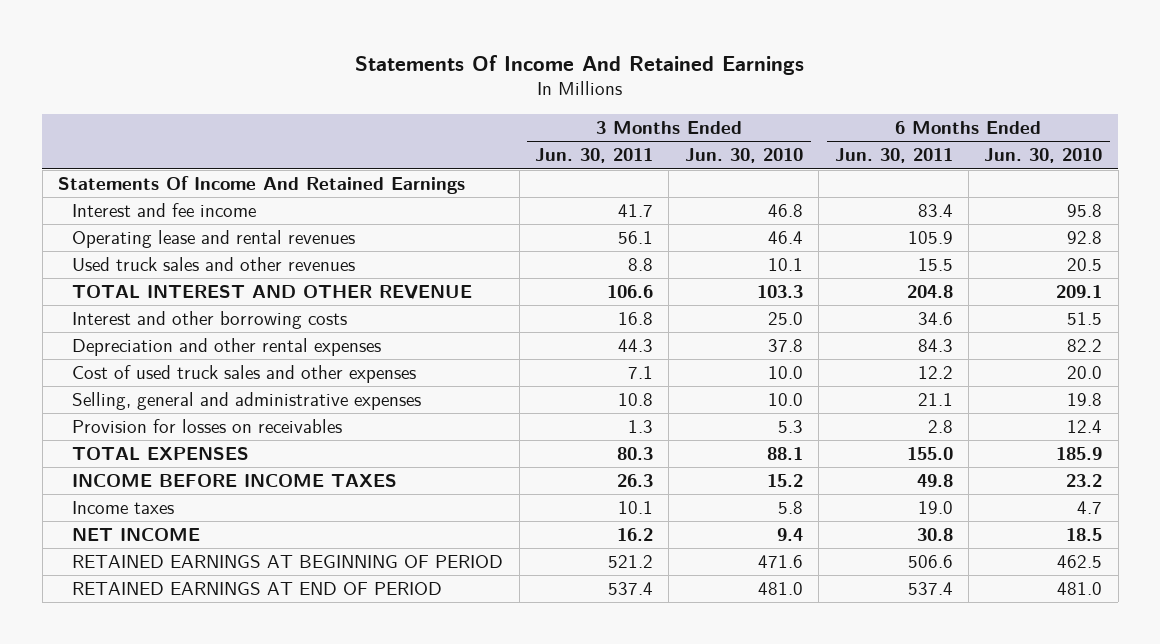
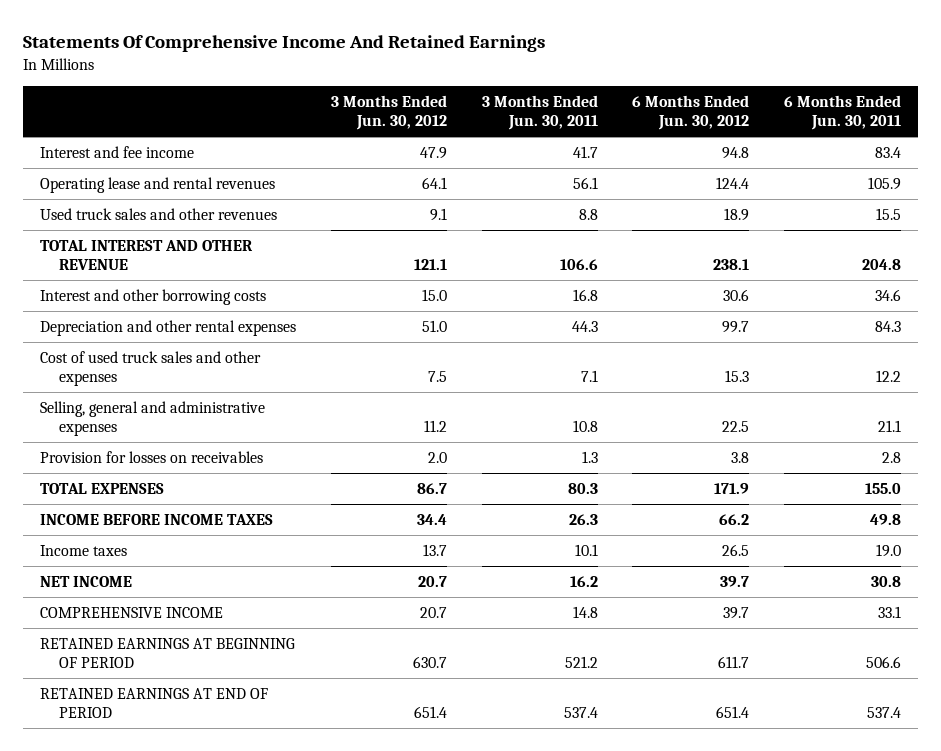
[355,54,805,75] Statements Of Income And Retained Earnings -> [22,35,545,53] Statements Of Comprehensive Income And Retained Earnings
[684,148,803,164] Jun. 30, 2010 -> none
[984,148,1103,164] Jun. 30, 2010 -> none
none -> [330,95,447,131] 3 Months Ended Jun. 30, 2012
none -> [632,95,750,131] 6 Months Ended Jun. 30, 2012
[57,176,465,195] Statements Of Income And Retained Earnings -> none
none -> [40,606,224,618] COMPREHENSIVE INCOME

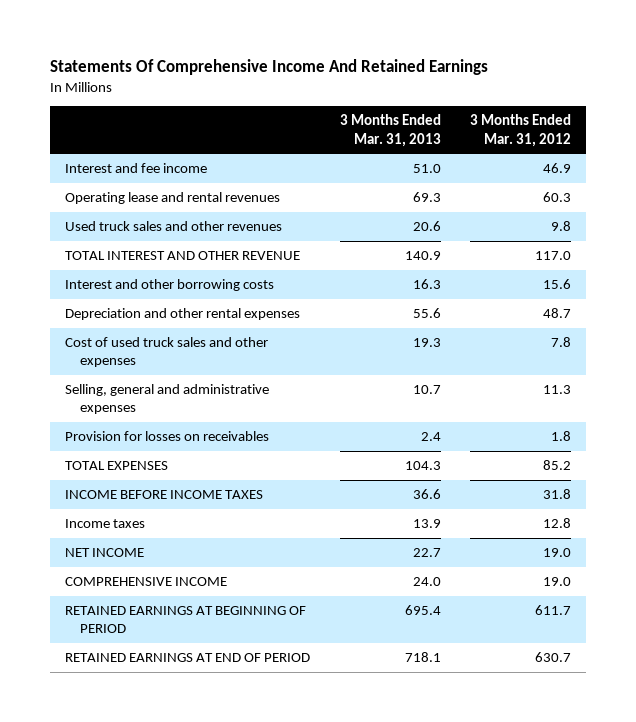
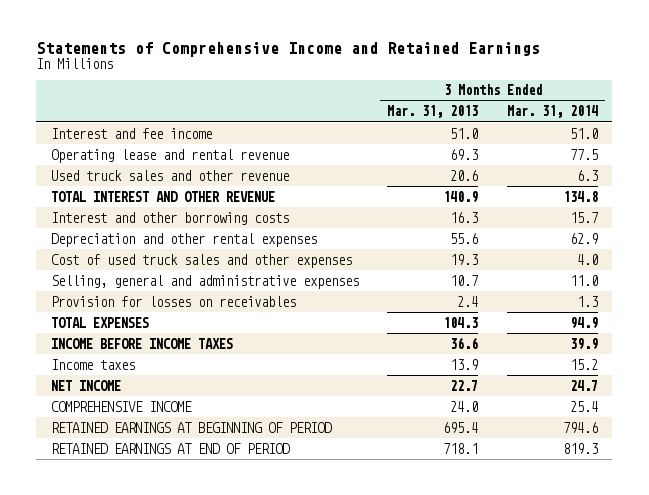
[50,59,489,76] Statements Of Comprehensive Income And Retained Earnings -> [36,41,541,57] Statements of Comprehensive Income and Retained Earnings
[470,114,572,147] 3 Months Ended Mar. 31, 2012 -> none
none -> [506,105,598,119] Mar. 31, 2014
[64,192,280,205] Operating lease and rental revenues -> [50,148,289,163] Operating lease and rental revenue
[64,221,282,232] Used truck sales and other revenues -> [50,169,289,181] Used truck sales and other revenue

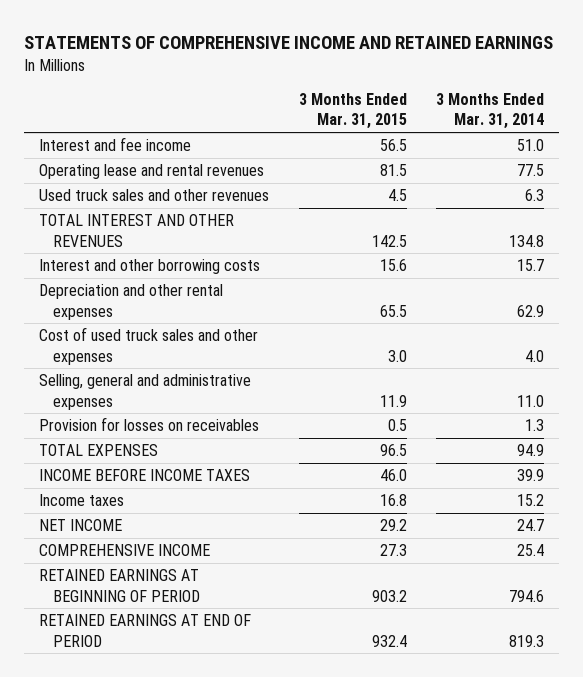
[36,41,541,57] Statements of Comprehensive Income and Retained Earnings -> [23,35,553,49] STATEMENTS OF COMPREHENSIVE INCOME AND RETAINED EARNINGS
[387,105,479,119] Mar. 31, 2013 -> none
none -> [298,92,407,130] 3 Months Ended Mar. 31, 2015
[50,148,289,163] Operating lease and rental revenue -> [38,164,264,180] Operating lease and rental revenues
[50,169,289,181] Used truck sales and other revenue -> [38,189,269,202] Used truck sales and other revenues
[50,190,275,202] TOTAL INTEREST AND OTHER REVENUE -> [38,214,234,247] TOTAL INTEREST AND OTHER REVENUES

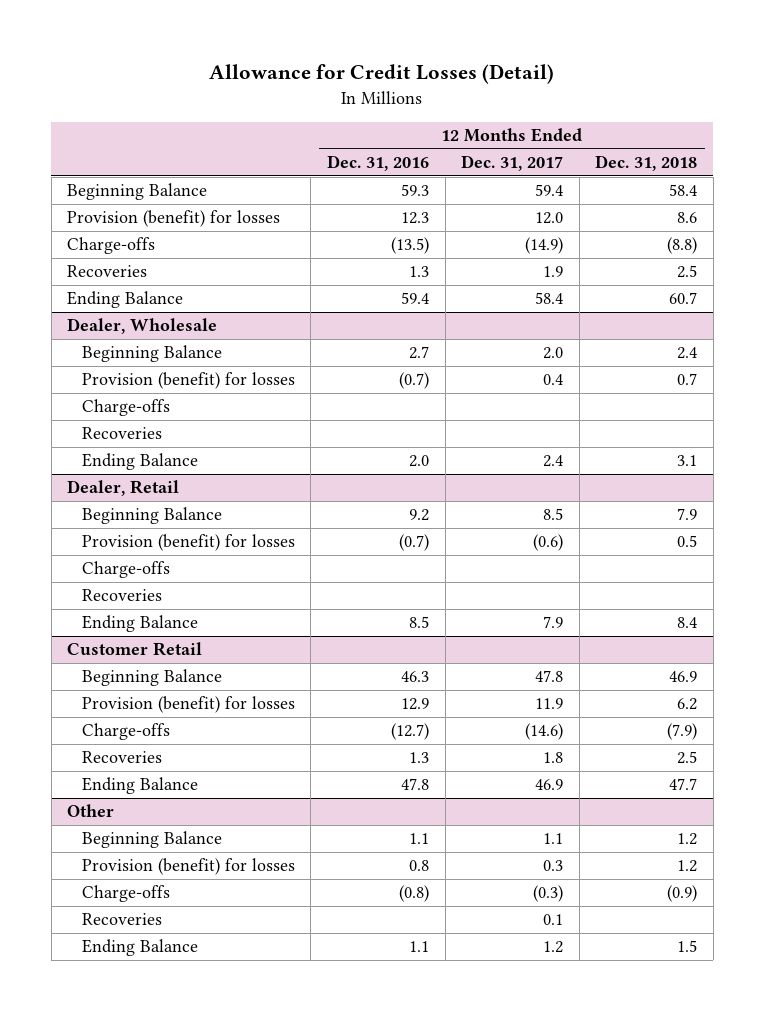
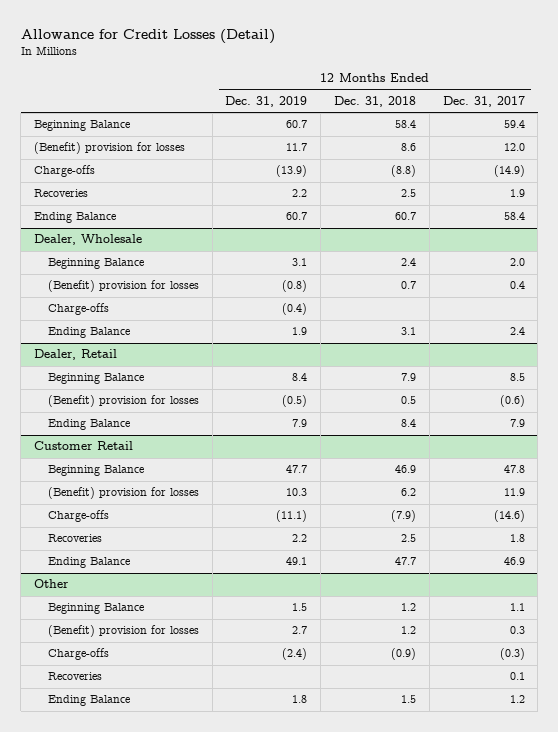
[326,155,429,172] Dec. 31, 2016 -> none
none -> [225,96,308,108] Dec. 31, 2019
[67,210,281,228] Provision (benefit) for losses -> [33,142,185,155] (Benefit) provision for losses
[81,372,295,390] Provision (benefit) for losses -> [47,280,199,293] (Benefit) provision for losses
[81,427,162,440] Recoveries -> none
[81,561,170,579] Charge-offs -> none
[81,589,162,602] Recoveries -> none
[81,534,295,552] Provision (benefit) for losses -> [47,395,199,408] (Benefit) provision for losses
[81,696,295,714] Provision (benefit) for losses -> [47,487,199,500] (Benefit) provision for losses
[81,858,295,876] Provision (benefit) for losses -> [47,625,199,638] (Benefit) provision for losses

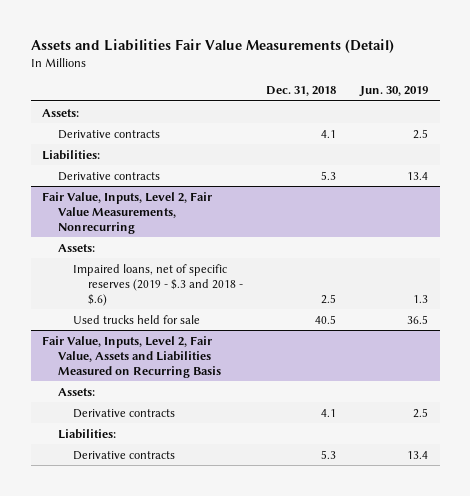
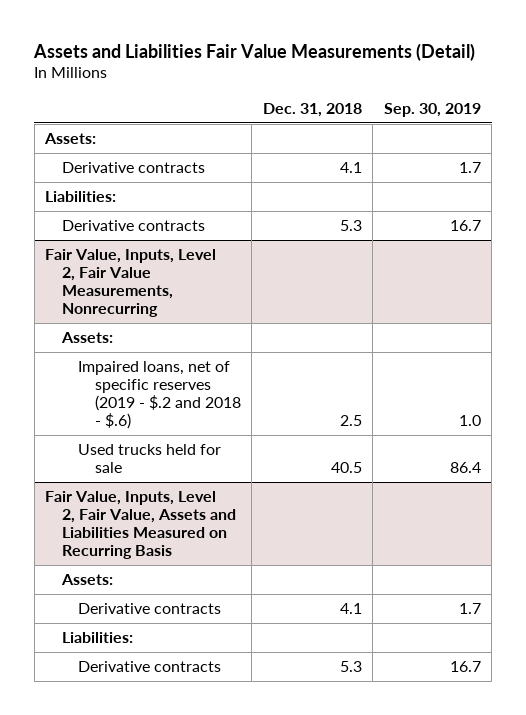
[358,86,428,98] Jun. 30, 2019 -> none
none -> [383,102,481,117] Sep. 30, 2019
[72,263,243,306] Impaired loans, net of specific reserves (2019 - $.3 and 2018 - $.6) -> [78,360,241,430] Impaired loans, net of specific reserves (2019 - $.2 and 2018 - $.6)

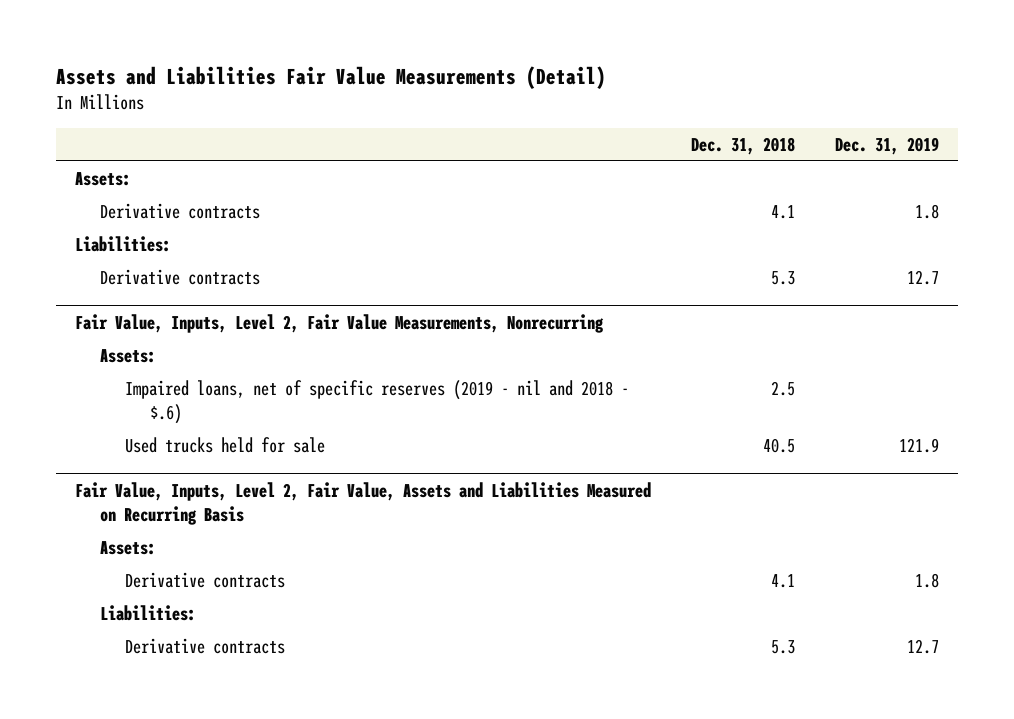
[383,102,481,117] Sep. 30, 2019 -> none
none -> [834,136,939,155] Dec. 31, 2019
[78,360,241,430] Impaired loans, net of specific reserves (2019 - $.2 and 2018 - $.6) -> [124,379,629,424] Impaired loans, net of specific reserves (2019 - nil and 2018 - $.6)

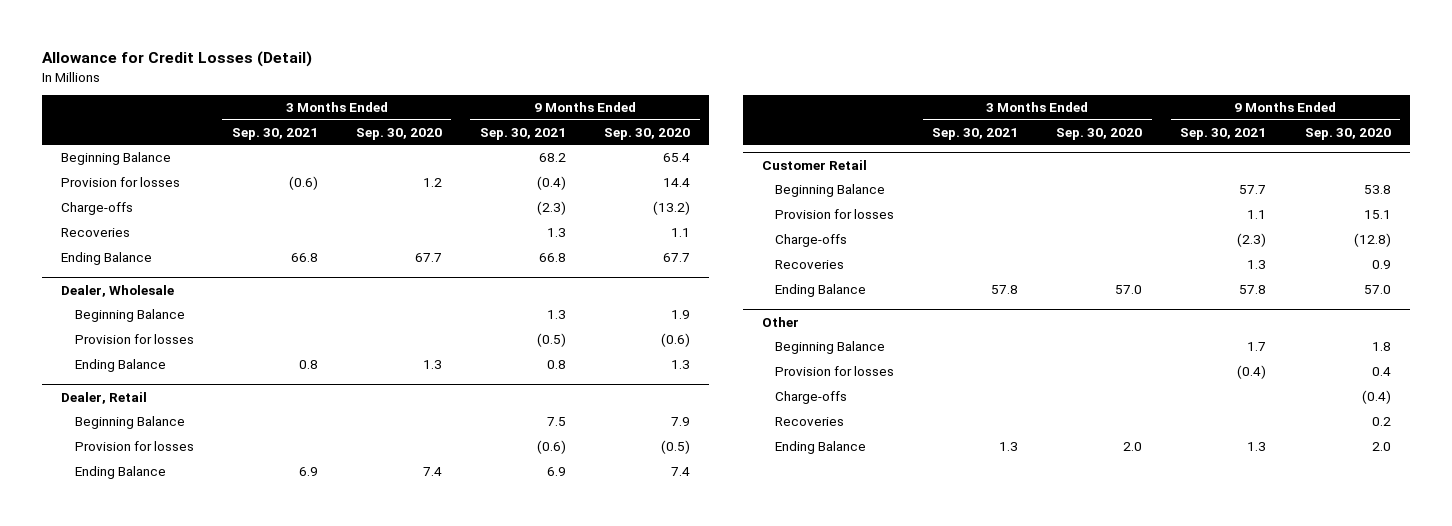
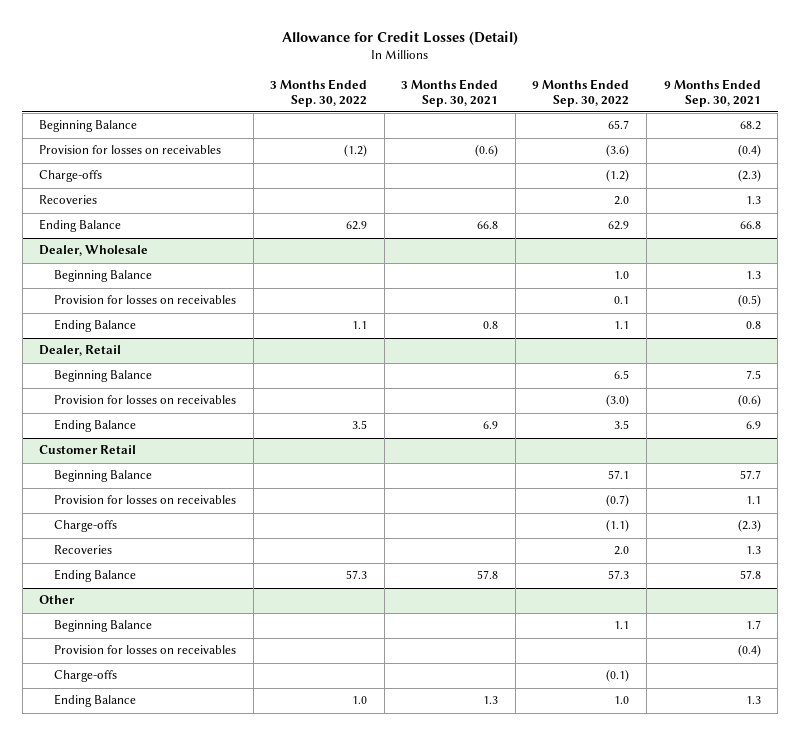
[355,127,442,140] Sep. 30, 2020 -> none
[604,127,691,140] Sep. 30, 2020 -> none
none -> [270,78,368,107] 3 Months Ended Sep. 30, 2022
none -> [532,78,630,107] 9 Months Ended Sep. 30, 2022
[61,177,181,188] Provision for losses -> [39,145,222,155] Provision for losses on receivables
[74,334,194,345] Provision for losses -> [53,295,236,305] Provision for losses on receivables
[74,441,194,452] Provision for losses -> [53,395,236,405] Provision for losses on receivables
[775,209,895,220] Provision for losses -> [53,495,236,505] Provision for losses on receivables
[775,366,895,377] Provision for losses -> [53,645,236,655] Provision for losses on receivables
[775,417,845,427] Recoveries -> none

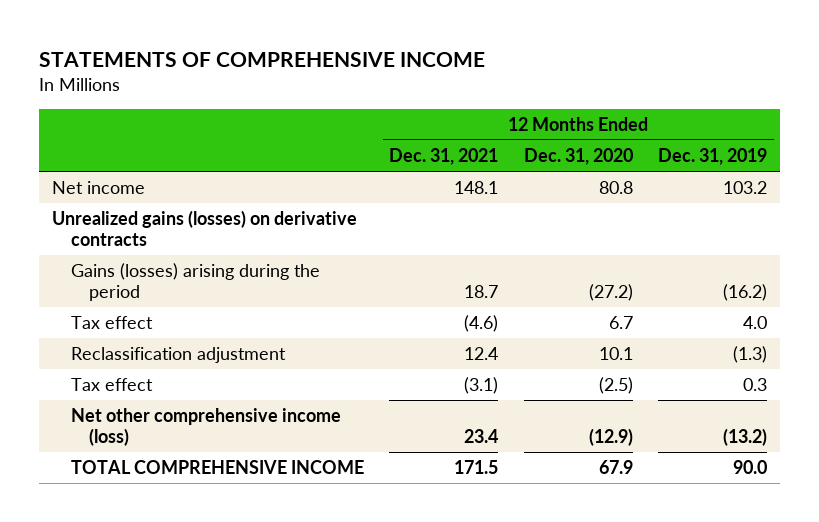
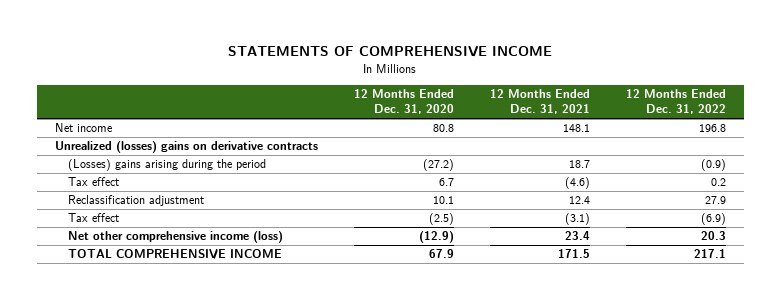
[658,148,768,166] Dec. 31, 2019 -> none
none -> [625,89,726,115] 12 Months Ended Dec. 31, 2022
[51,210,357,247] Unrealized gains (losses) on derivative contracts -> [55,141,319,154] Unrealized (losses) gains on derivative contracts
[70,263,320,302] Gains (losses) arising during the period -> [67,159,266,172] (Losses) gains arising during the period

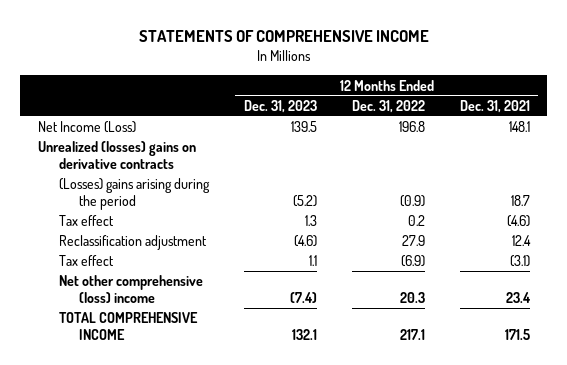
[353,89,454,115] 12 Months Ended Dec. 31, 2020 -> none
none -> [243,99,317,113] Dec. 31, 2023
[55,123,113,133] Net income -> [37,121,136,134] Net Income (Loss)
[67,231,283,244] Net other comprehensive income (loss) -> [58,275,203,304] Net other comprehensive (loss) income

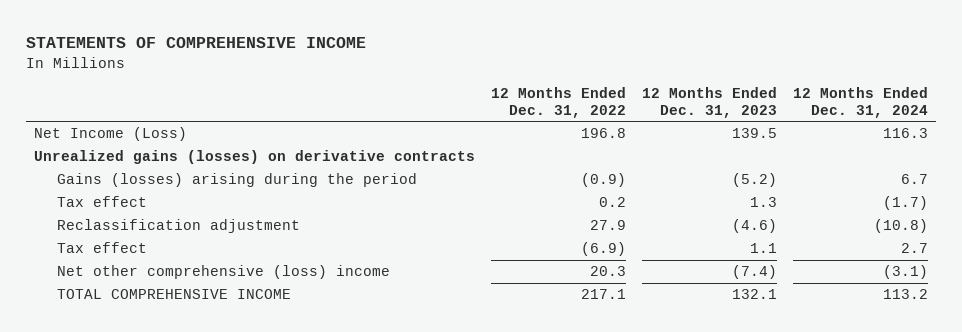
[459,99,530,113] Dec. 31, 2021 -> none
none -> [793,86,929,118] 12 Months Ended Dec. 31, 2024
[37,141,196,170] Unrealized (losses) gains on derivative contracts -> [34,150,476,165] Unrealized gains (losses) on derivative contracts
[58,178,210,211] (Losses) gains arising during the period -> [56,173,417,188] Gains (losses) arising during the period

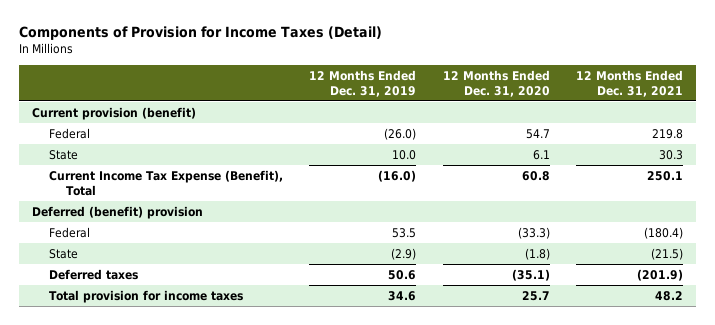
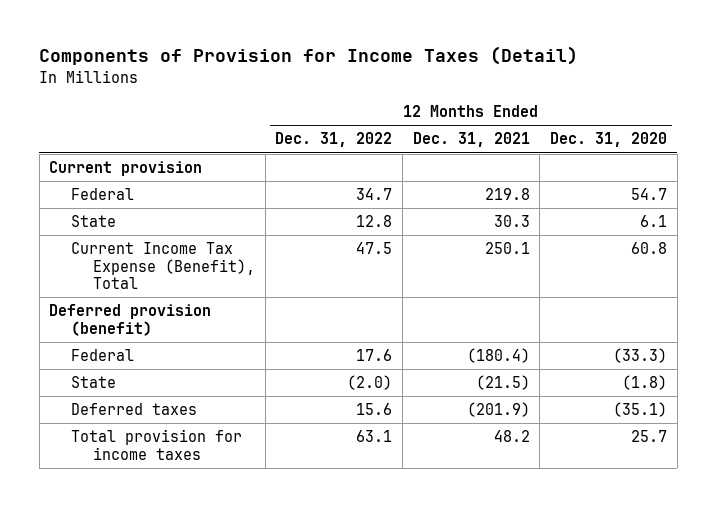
[309,69,417,97] 12 Months Ended Dec. 31, 2019 -> none
none -> [275,132,393,148] Dec. 31, 2022
[32,106,197,120] Current provision (benefit) -> [49,161,203,177] Current provision
[32,205,204,219] Deferred (benefit) provision -> [49,304,212,336] Deferred provision (benefit)

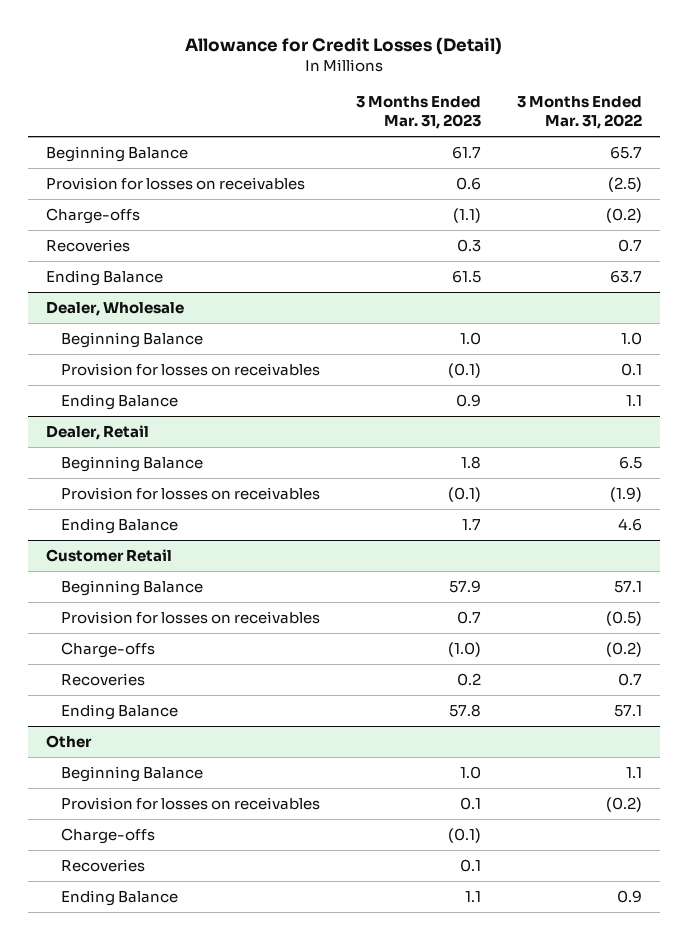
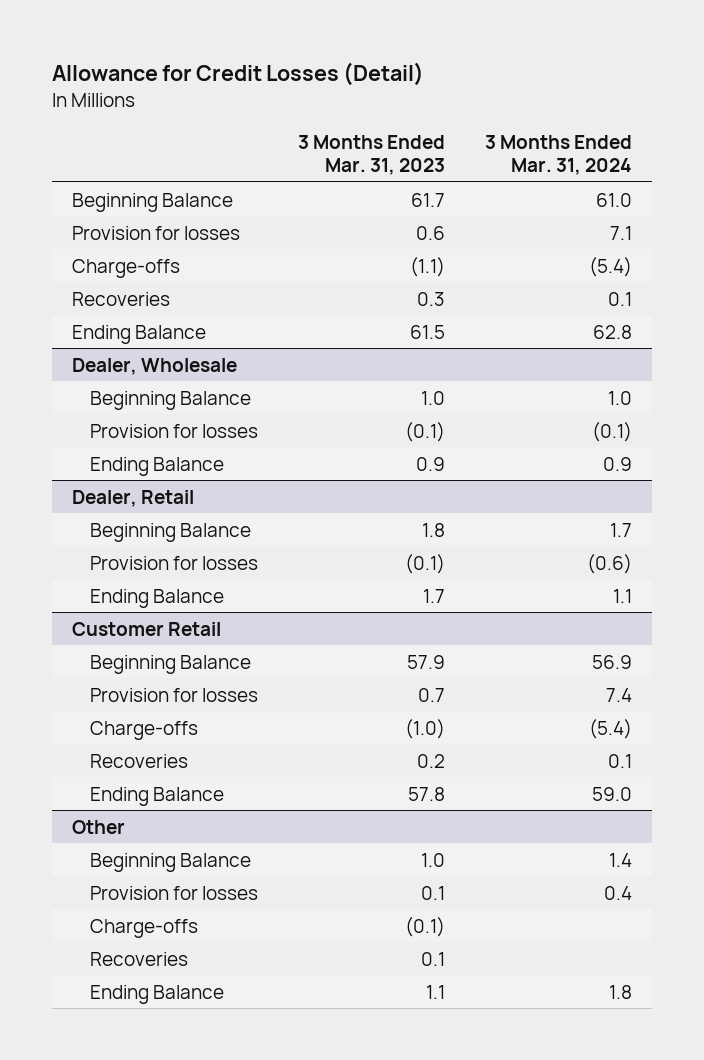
[516,96,642,130] 3 Months Ended Mar. 31, 2022 -> none
none -> [485,135,633,175] 3 Months Ended Mar. 31, 2024
[46,176,306,190] Provision for losses on receivables -> [71,225,240,240] Provision for losses
[60,362,320,376] Provision for losses on receivables -> [89,423,258,438] Provision for losses
[60,486,320,500] Provision for losses on receivables -> [89,555,258,570] Provision for losses
[60,610,320,624] Provision for losses on receivables -> [89,687,258,702] Provision for losses
[60,796,320,810] Provision for losses on receivables -> [89,885,258,900] Provision for losses

